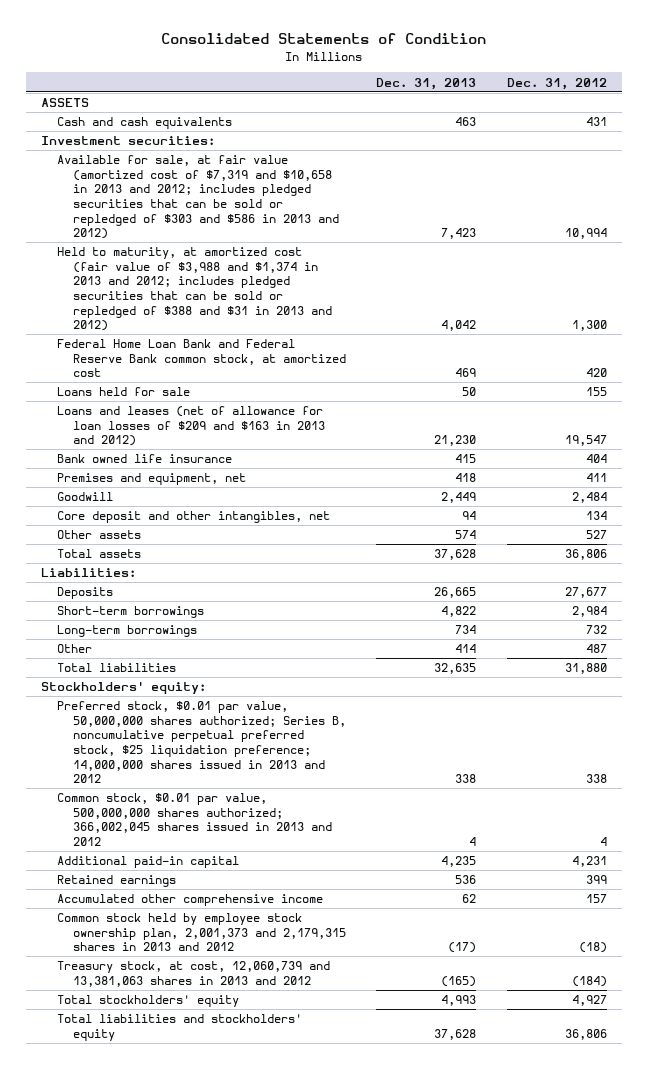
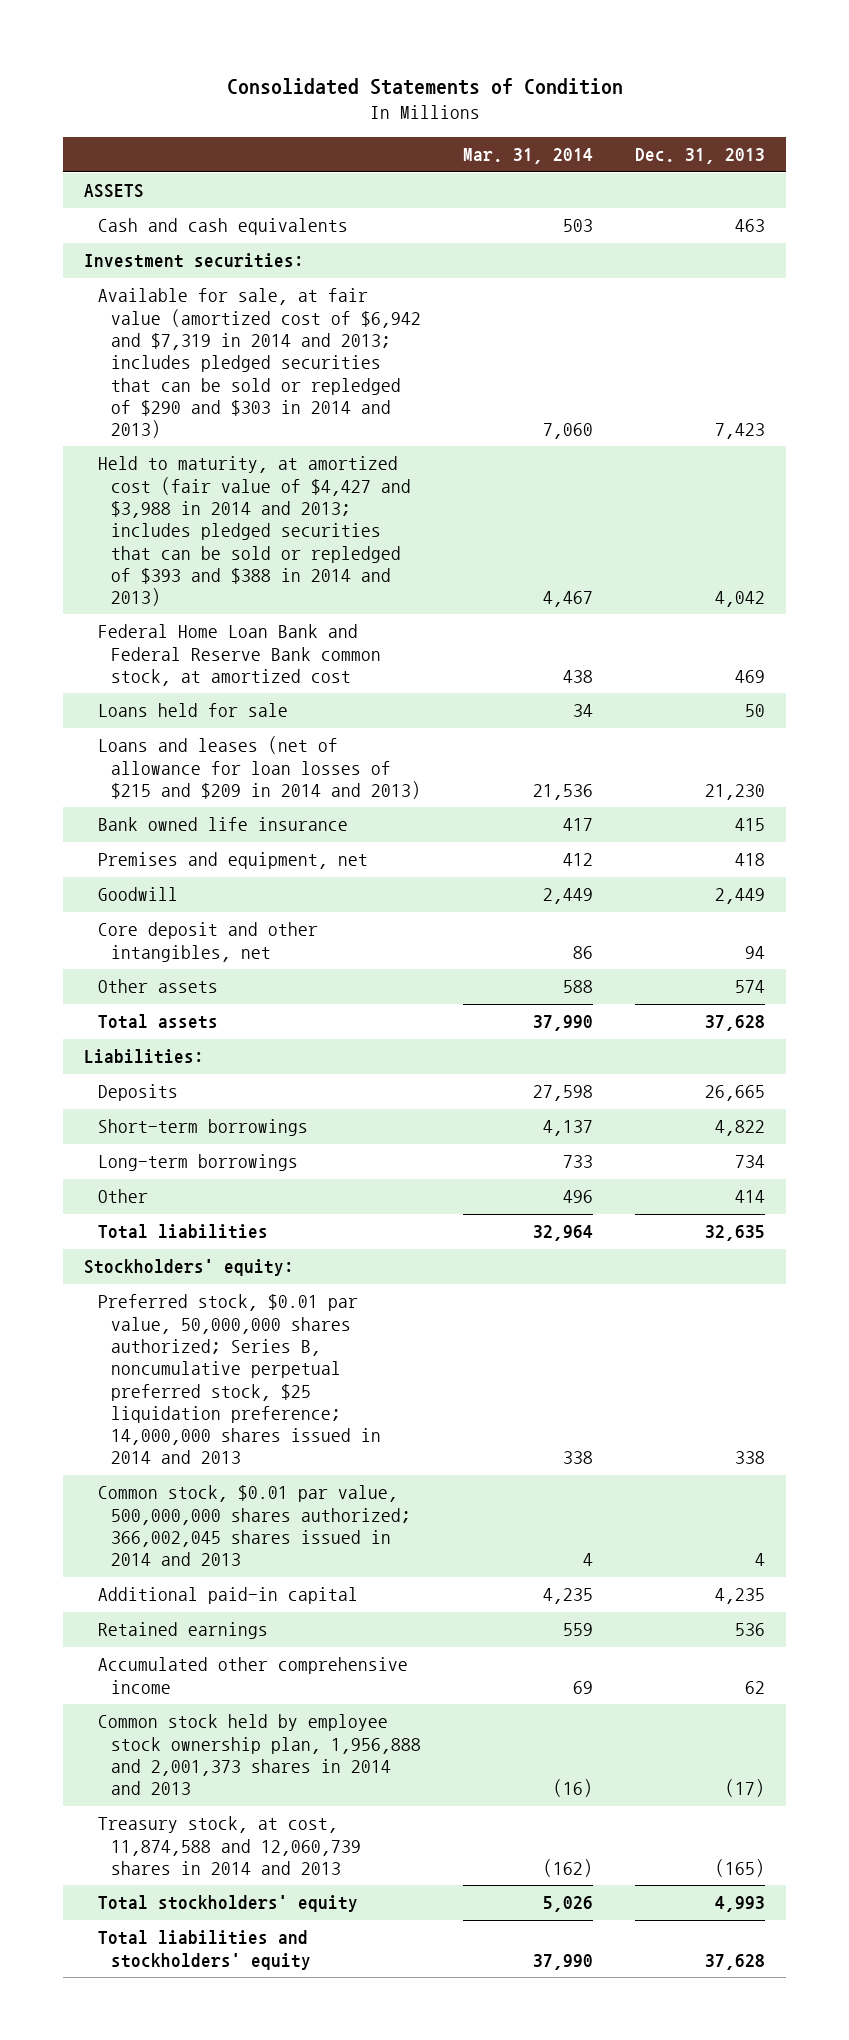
[506,77,607,90] Dec. 31, 2012 -> none
none -> [463,148,594,165] Mar. 31, 2014
[56,155,339,240] Available for sale, at fair value (amortized cost of $7,319 and $10,658 in 2013 and 2012; includes pledged securities that can be sold or repledged of $303 and $586 in 2013 and 2012) -> [97,288,422,439] Available for sale, at fair value (amortized cost of $6,942 and $7,319 in 2014 and 2013; includes pledged securities that can be sold or repledged of $290 and $303 in 2014 and 2013)
[56,247,332,332] Held to maturity, at amortized cost (fair value of $3,988 and $1,374 in 2013 and 2012; includes pledged securities that can be sold or repledged of $388 and $31 in 2013 and 2012) -> [97,456,412,607] Held to maturity, at amortized cost (fair value of $4,427 and $3,988 in 2014 and 2013; includes pledged securities that can be sold or repledged of $393 and $388 in 2014 and 2013)
[56,406,325,447] Loans and leases (net of allowance for loan losses of $209 and $163 in 2013 and 2012) -> [97,736,422,799] Loans and leases (net of allowance for loan losses of $215 and $209 in 2014 and 2013)
[56,701,346,784] Preferred stock, $0.01 par value, 50,000,000 shares authorized; Series B, noncumulative perpetual preferred stock, $25 liquidation preference; 14,000,000 shares issued in 2013 and 2012 -> [97,1294,382,1465] Preferred stock, $0.01 par value, 50,000,000 shares authorized; Series B, noncumulative perpetual preferred stock, $25 liquidation preference; 14,000,000 shares issued in 2014 and 2013
[56,793,332,846] Common stock, $0.01 par value, 500,000,000 shares authorized; 366,002,045 shares issued in 2013 and 2012 -> [97,1485,412,1567] Common stock, $0.01 par value, 500,000,000 shares authorized; 366,002,045 shares issued in 2014 and 2013
[56,913,346,952] Common stock held by employee stock ownership plan, 2,001,373 and 2,179,315 shares in 2013 and 2012 -> [97,1714,422,1796] Common stock held by employee stock ownership plan, 1,956,888 and 2,001,373 shares in 2014 and 2013
[56,961,330,987] Treasury stock, at cost, 12,060,739 and 13,381,063 shares in 2013 and 2012 -> [97,1816,362,1875] Treasury stock, at cost, 11,874,588 and 12,060,739 shares in 2014 and 2013

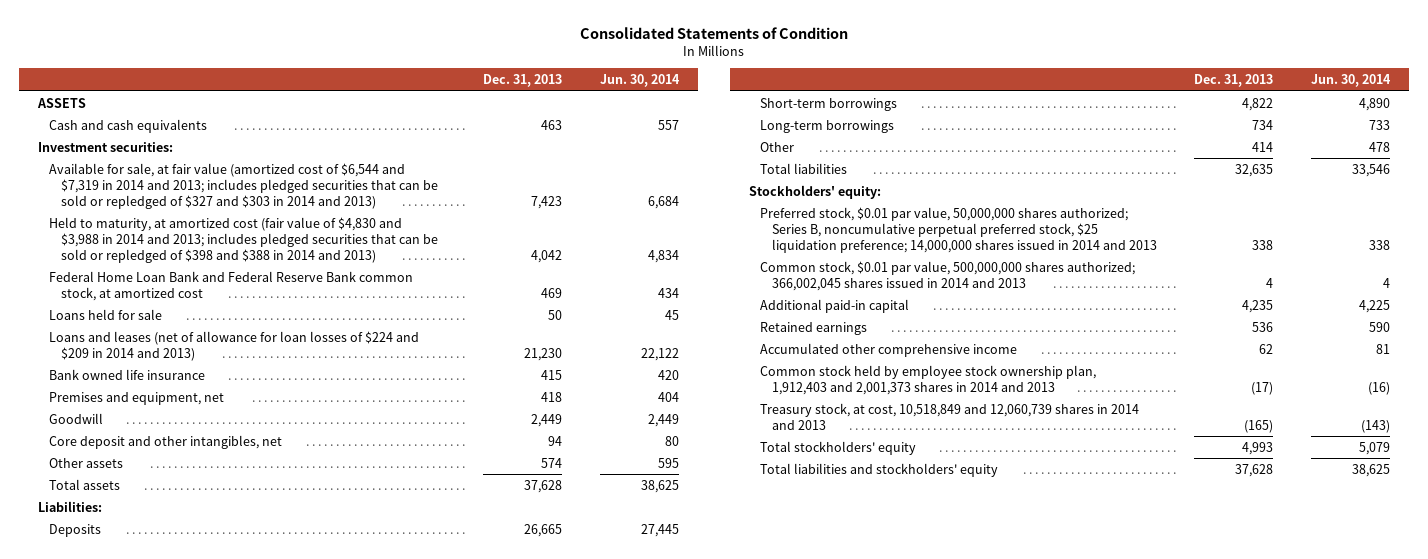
[463,148,594,165] Mar. 31, 2014 -> none
none -> [600,74,681,88] Jun. 30, 2014
[97,288,422,439] Available for sale, at fair value (amortized cost of $6,942 and $7,319 in 2014 and 2013; includes pledged securities that can be sold or repledged of $290 and $303 in 2014 and 2013) -> [49,162,438,209] Available for sale, at fair value (amortized cost of $6,544 and $7,319 in 2014 and 2013; includes pledged securities that can be sold or repledged of $327 and $303 in 2014 and 2013)
[97,456,412,607] Held to maturity, at amortized cost (fair value of $4,427 and $3,988 in 2014 and 2013; includes pledged securities that can be sold or repledged of $393 and $388 in 2014 and 2013) -> [49,216,438,263] Held to maturity, at amortized cost (fair value of $4,830 and $3,988 in 2014 and 2013; includes pledged securities that can be sold or repledged of $398 and $388 in 2014 and 2013)
[97,736,422,799] Loans and leases (net of allowance for loan losses of $215 and $209 in 2014 and 2013) -> [49,330,420,361] Loans and leases (net of allowance for loan losses of $224 and $209 in 2014 and 2013)
[97,1714,422,1796] Common stock held by employee stock ownership plan, 1,956,888 and 2,001,373 shares in 2014 and 2013 -> [760,364,1097,395] Common stock held by employee stock ownership plan, 1,912,403 and 2,001,373 shares in 2014 and 2013
[97,1816,362,1875] Treasury stock, at cost, 11,874,588 and 12,060,739 shares in 2014 and 2013 -> [760,402,1140,430] Treasury stock, at cost, 10,518,849 and 12,060,739 shares in 2014 and 2013

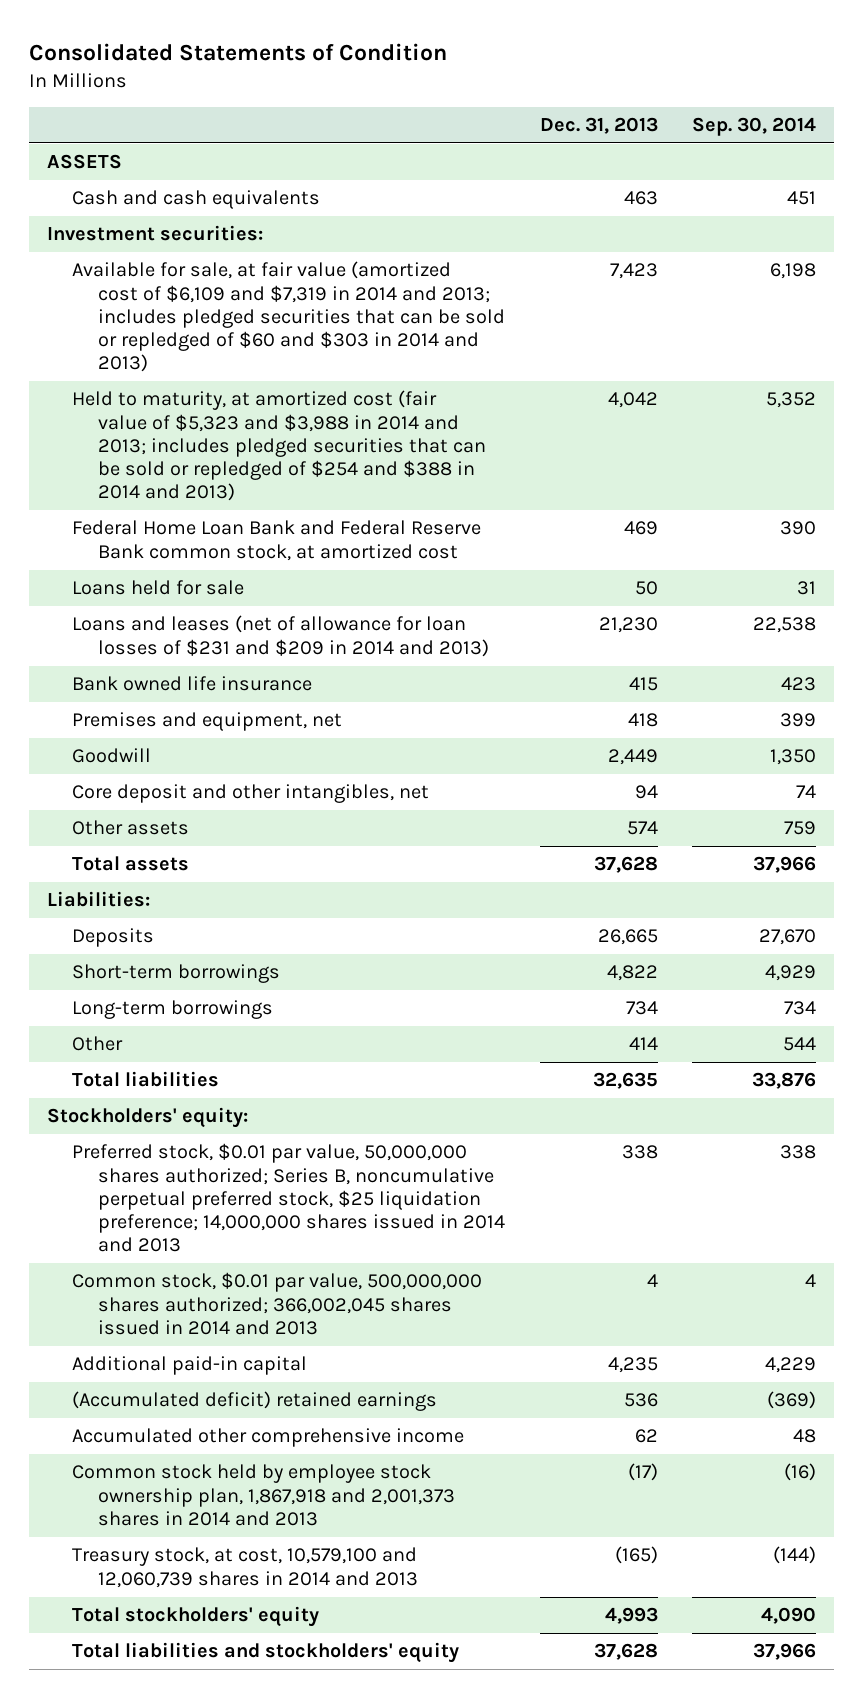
[600,74,681,88] Jun. 30, 2014 -> none
none -> [692,116,817,136] Sep. 30, 2014
[49,162,438,209] Available for sale, at fair value (amortized cost of $6,544 and $7,319 in 2014 and 2013; includes pledged securities that can be sold or repledged of $327 and $303 in 2014 and 2013) -> [72,261,505,373] Available for sale, at fair value (amortized cost of $6,109 and $7,319 in 2014 and 2013; includes pledged securities that can be sold or repledged of $60 and $303 in 2014 and 2013)
[49,216,438,263] Held to maturity, at amortized cost (fair value of $4,830 and $3,988 in 2014 and 2013; includes pledged securities that can be sold or repledged of $398 and $388 in 2014 and 2013) -> [72,390,486,502] Held to maturity, at amortized cost (fair value of $5,323 and $3,988 in 2014 and 2013; includes pledged securities that can be sold or repledged of $254 and $388 in 2014 and 2013)
[49,330,420,361] Loans and leases (net of allowance for loan losses of $224 and $209 in 2014 and 2013) -> [72,615,489,657] Loans and leases (net of allowance for loan losses of $231 and $209 in 2014 and 2013)
[760,321,868,335] Retained earnings -> [72,1391,438,1412] (Accumulated deficit) retained earnings
[760,364,1097,395] Common stock held by employee stock ownership plan, 1,912,403 and 2,001,373 shares in 2014 and 2013 -> [72,1464,455,1526] Common stock held by employee stock ownership plan, 1,867,918 and 2,001,373 shares in 2014 and 2013
[760,402,1140,430] Treasury stock, at cost, 10,518,849 and 12,060,739 shares in 2014 and 2013 -> [72,1547,418,1588] Treasury stock, at cost, 10,579,100 and 12,060,739 shares in 2014 and 2013

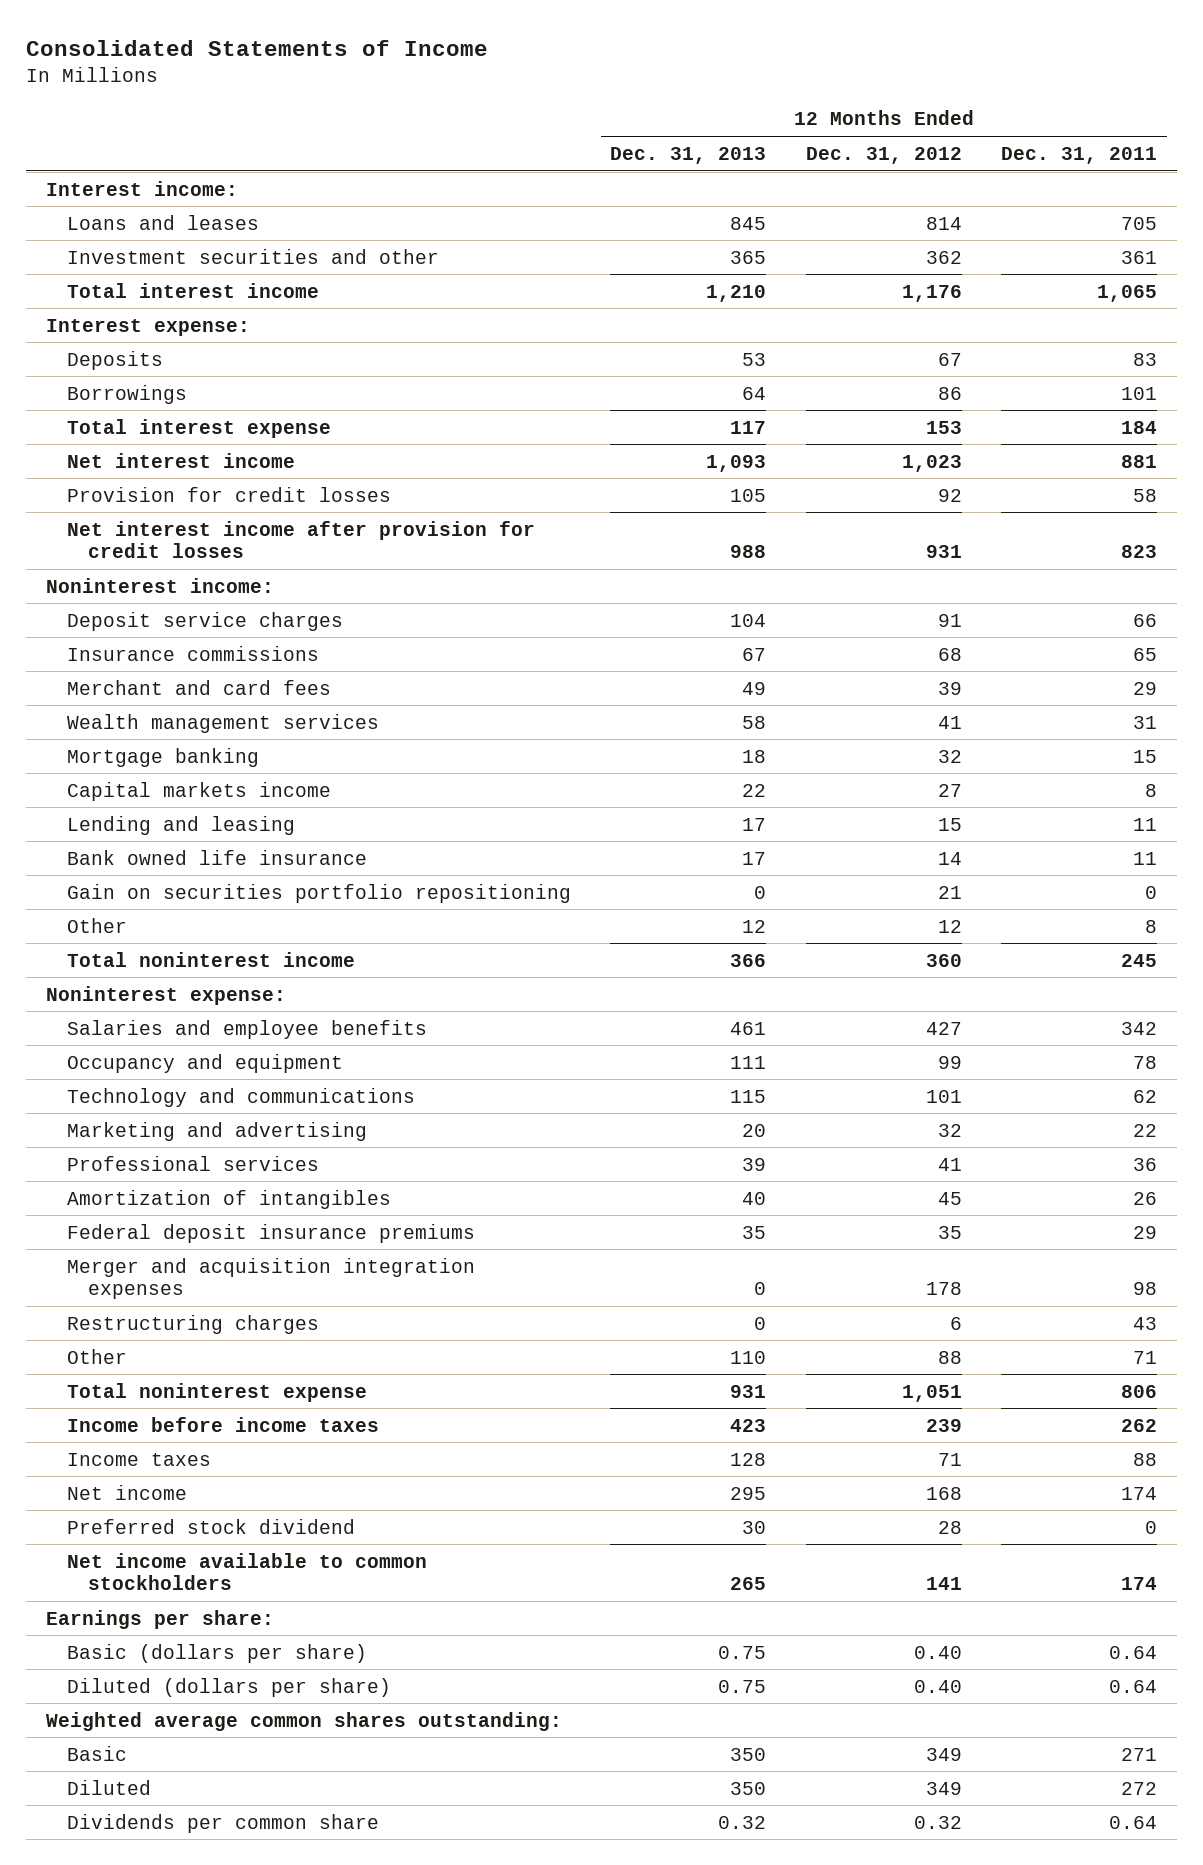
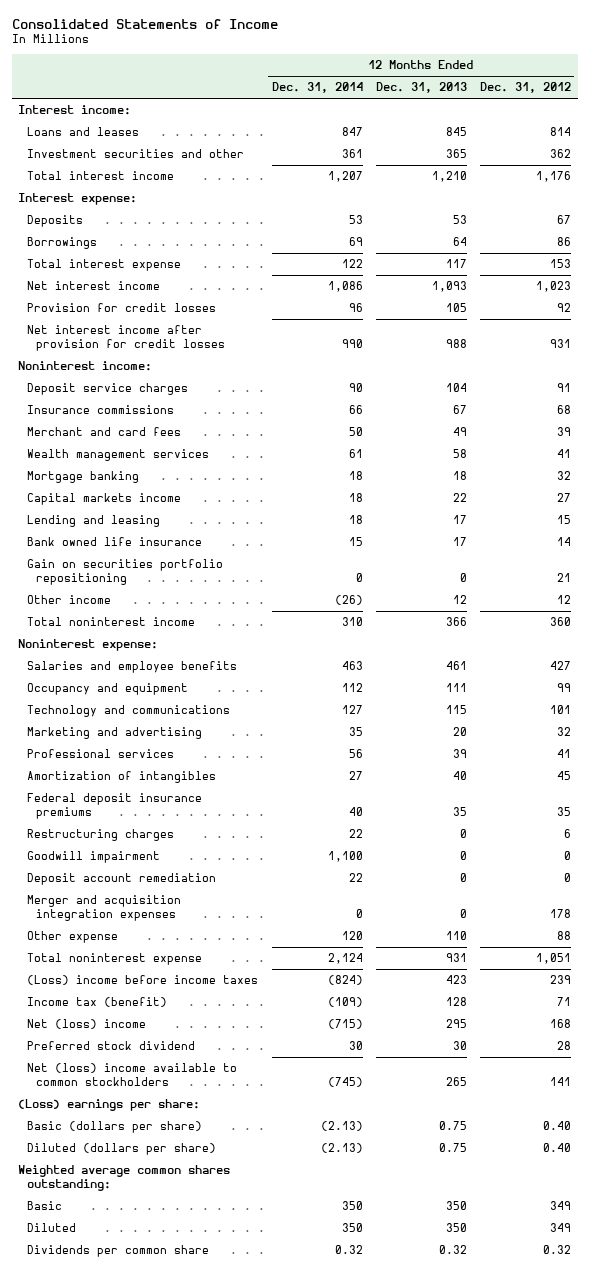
[1001,146,1158,164] Dec. 31, 2011 -> none
none -> [271,82,363,94] Dec. 31, 2014
[66,917,127,933] Other -> [27,595,112,605] Other income
none -> [27,851,161,864] Goodwill impairment
none -> [27,873,217,886] Deposit account remediation
[66,1257,475,1299] Merger and acquisition integration expenses -> [27,895,182,922] Merger and acquisition integration expenses
[66,1348,127,1364] Other -> [27,931,119,944] Other expense
[66,1416,379,1432] Income before income taxes -> [27,975,259,986] (Loss) income before income taxes
[66,1452,211,1466] Income taxes -> [27,997,168,1008] Income tax (benefit)
[66,1484,187,1500] Net income -> [27,1019,147,1030] Net (loss) income
[66,1552,427,1590] Net income available to common stockholders -> [27,1063,238,1087] Net (loss) income available to common stockholders
[45,1609,274,1629] Earnings per share: -> [18,1099,201,1112] (Loss) earnings per share:

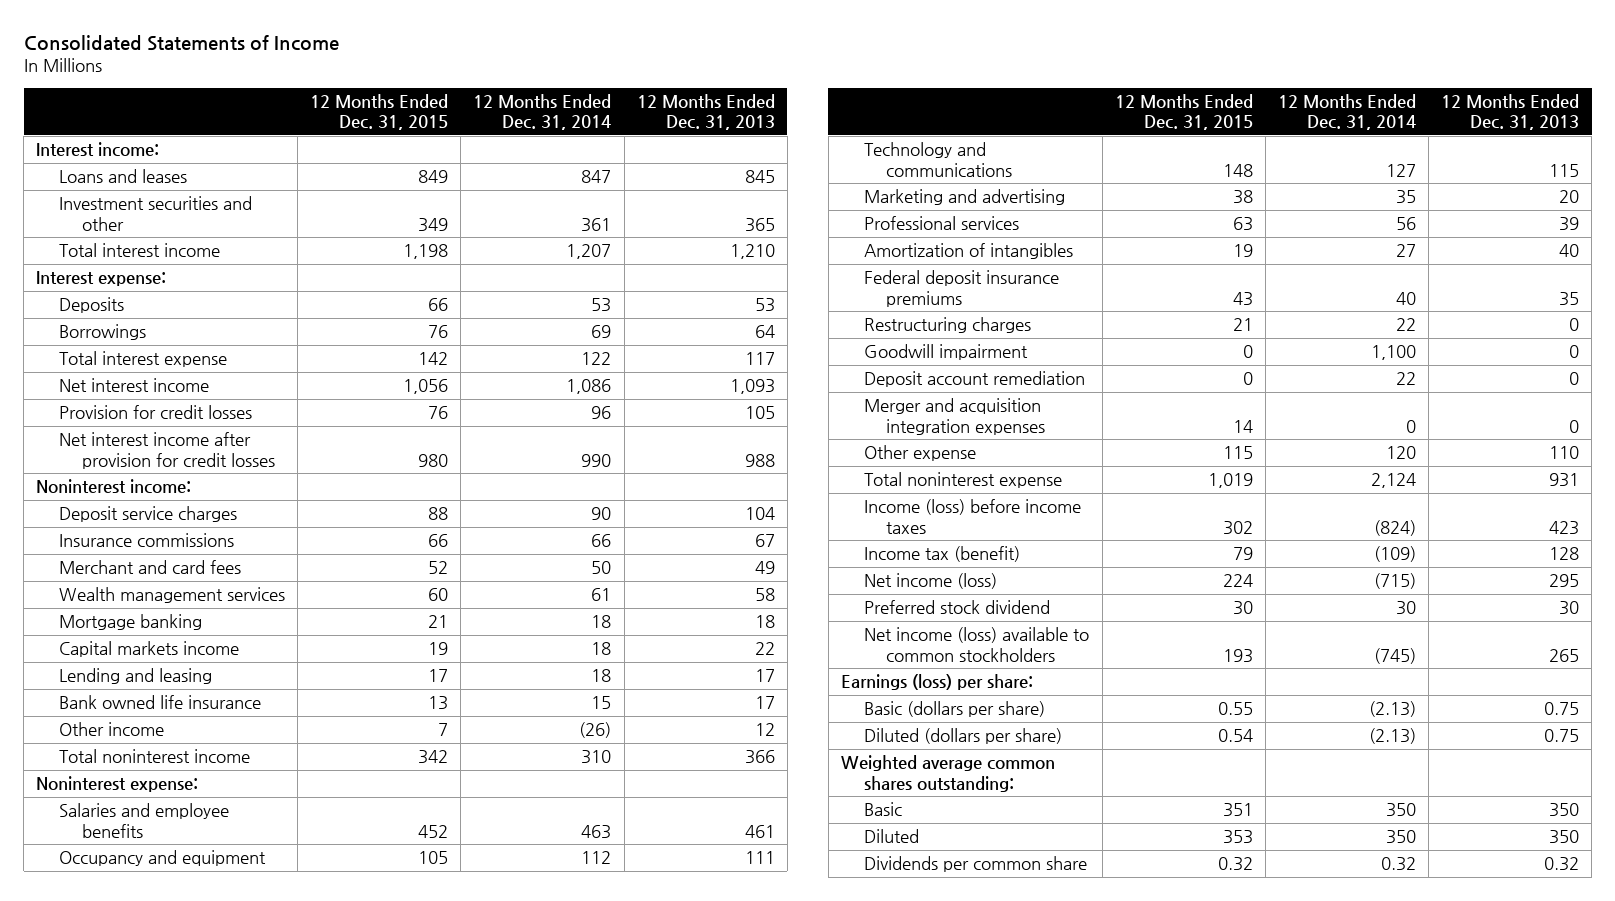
[479,82,571,94] Dec. 31, 2012 -> none
none -> [310,93,449,131] 12 Months Ended Dec. 31, 2015
[27,559,224,586] Gain on securities portfolio repositioning -> none
[27,975,259,986] (Loss) income before income taxes -> [863,499,1081,534] Income (loss) before income taxes
[27,1019,147,1030] Net (loss) income -> [863,573,997,590] Net income (loss)
[27,1063,238,1087] Net (loss) income available to common stockholders -> [863,627,1089,662] Net income (loss) available to common stockholders
[18,1099,201,1112] (Loss) earnings per share: -> [840,674,1033,691] Earnings (loss) per share:

